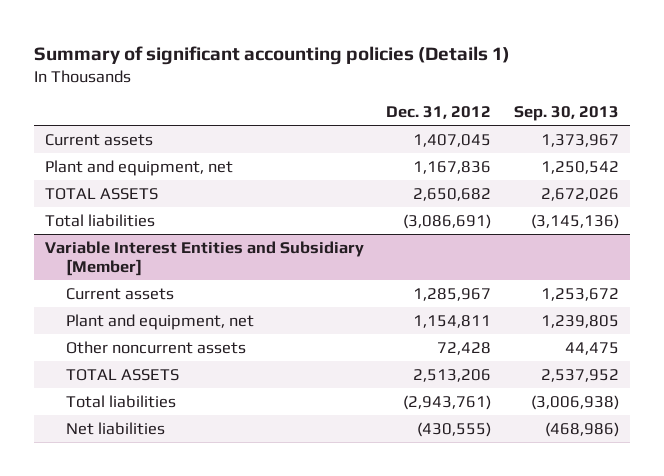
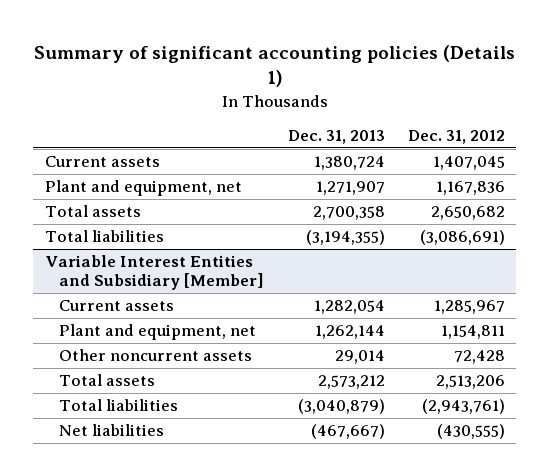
[513,106,619,122] Sep. 30, 2013 -> none
none -> [287,130,385,145] Dec. 31, 2013
[45,187,159,200] TOTAL ASSETS -> [44,205,141,218] Total assets
[65,368,179,381] TOTAL ASSETS -> [59,374,156,387] Total assets

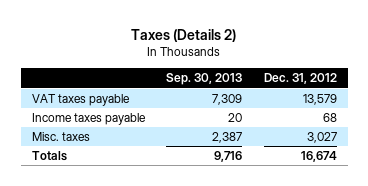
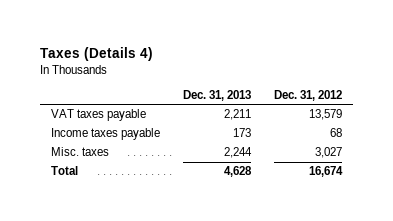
[131,28,237,42] Taxes (Details 2) -> [40,47,154,62] Taxes (Details 4)
[166,73,243,86] Sep. 30, 2013 -> none
none -> [183,89,252,101] Dec. 31, 2013
[31,151,67,162] Totals -> [51,166,79,176] Total

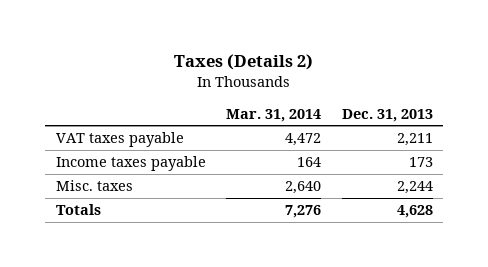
[40,47,154,62] Taxes (Details 4) -> [174,54,314,71] Taxes (Details 2)
[273,89,342,101] Dec. 31, 2012 -> none
none -> [226,108,322,122] Mar. 31, 2014
[51,166,79,176] Total -> [55,204,101,216] Totals

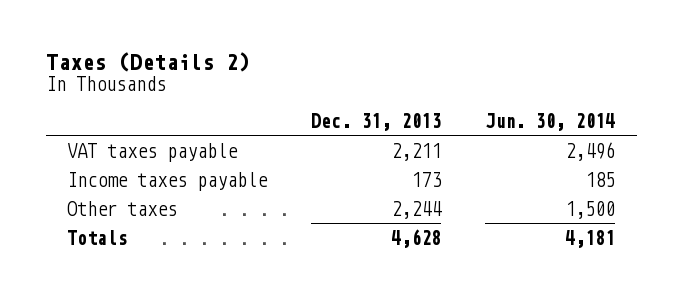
[226,108,322,122] Mar. 31, 2014 -> none
none -> [484,113,615,132] Jun. 30, 2014
[55,180,133,192] Misc. taxes -> [67,200,178,216] Other taxes

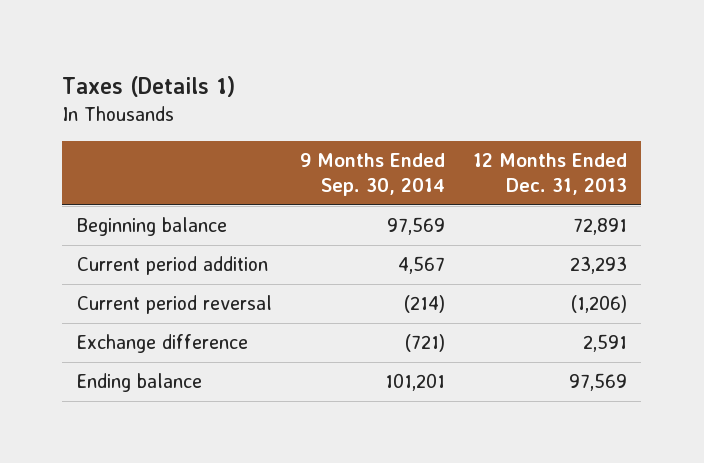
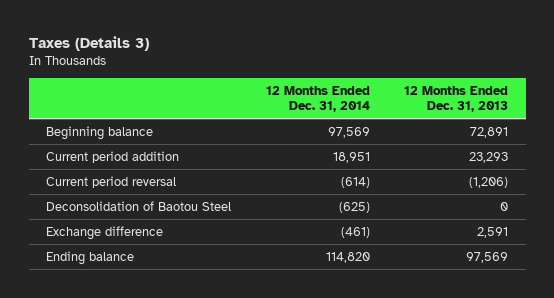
[62,75,236,97] Taxes (Details 1) -> [28,36,149,52] Taxes (Details 3)
[299,152,445,196] 9 Months Ended Sep. 30, 2014 -> none
none -> [265,85,370,113] 12 Months Ended Dec. 31, 2014
none -> [46,200,232,211] Deconsolidation of Baotou Steel

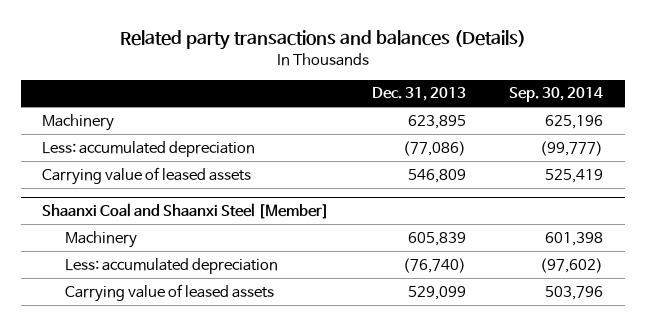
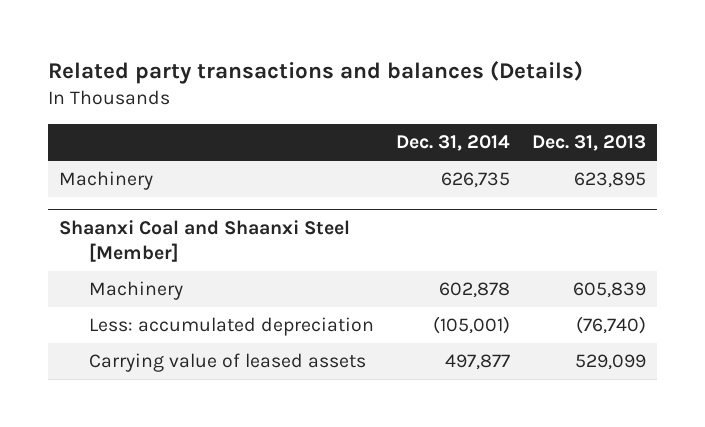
[509,87,604,103] Sep. 30, 2014 -> none
none -> [395,135,510,152] Dec. 31, 2014
[42,140,256,157] Less: accumulated depreciation -> none
[42,166,252,185] Carrying value of leased assets -> none

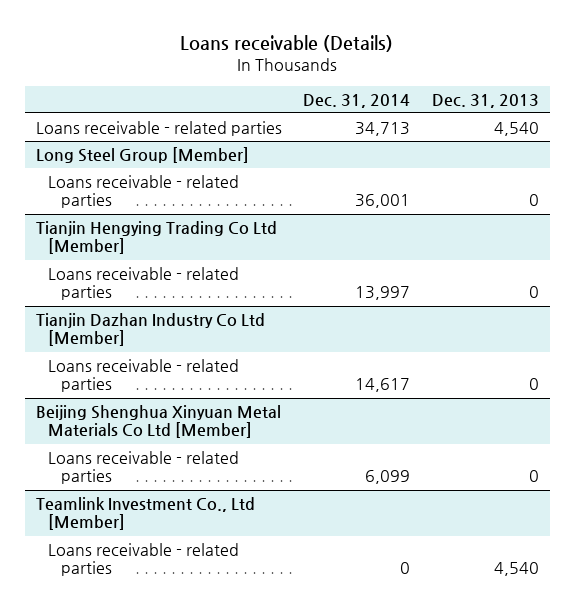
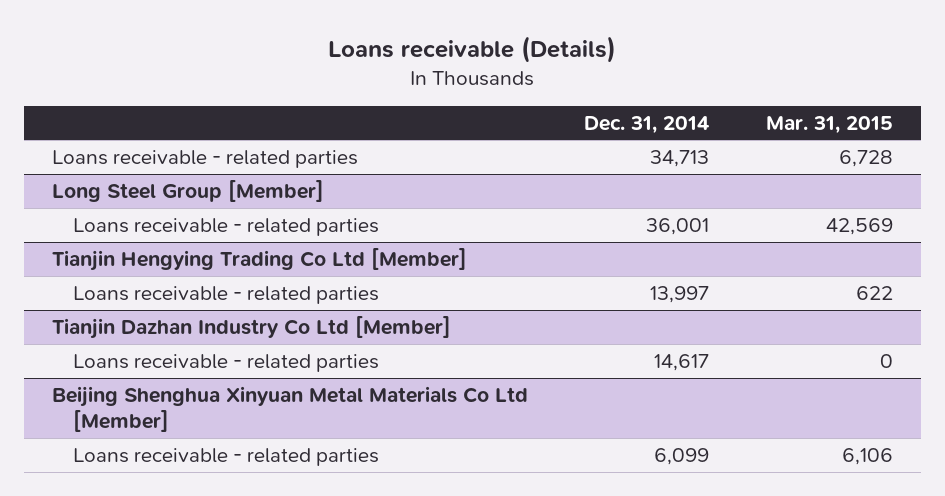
[431,93,539,108] Dec. 31, 2013 -> none
none -> [765,115,893,134] Mar. 31, 2015
[35,496,255,531] Teamlink Investment Co., Ltd [Member] -> none
[48,542,240,577] Loans receivable - related parties -> none

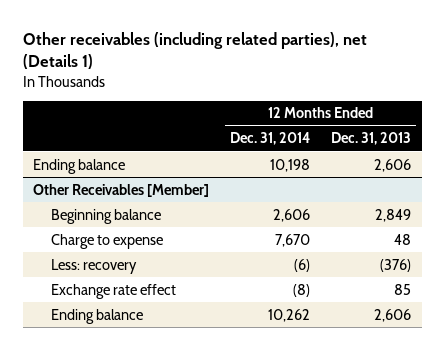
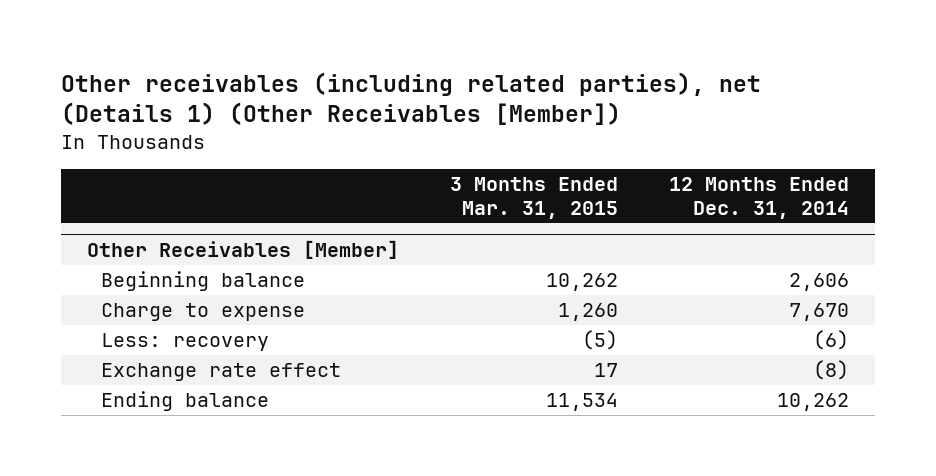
[22,32,367,70] Other receivables (including related parties), net (Details 1) -> [61,71,762,126] Other receivables (including related parties), net (Details 1) (Other Receivables [Member])
[331,132,412,146] Dec. 31, 2013 -> none
none -> [449,177,618,219] 3 Months Ended Mar. 31, 2015
[33,158,126,174] Ending balance -> none

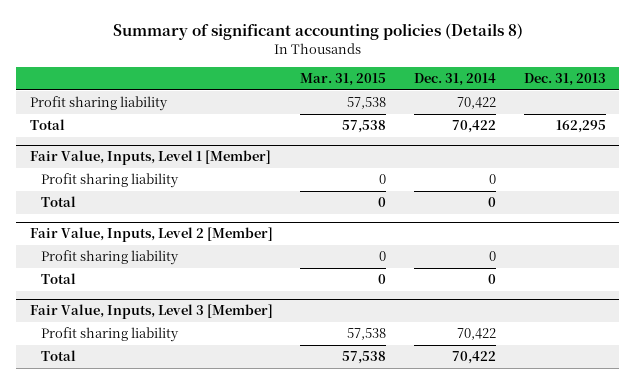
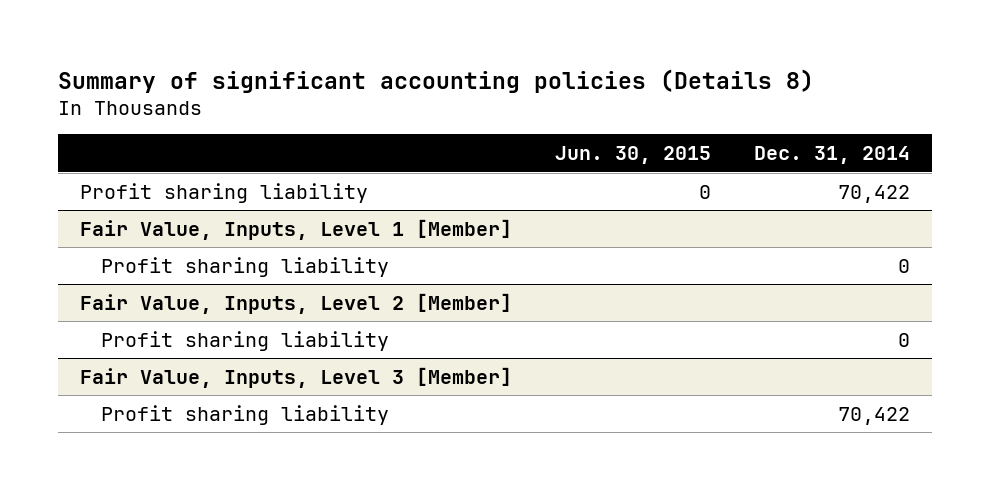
[300,73,387,87] Mar. 31, 2015 -> none
[523,73,606,87] Dec. 31, 2013 -> none
none -> [555,146,712,165] Jun. 30, 2015
[29,119,65,131] Total -> none
[40,196,76,208] Total -> none
[40,273,76,285] Total -> none
[40,350,76,362] Total -> none

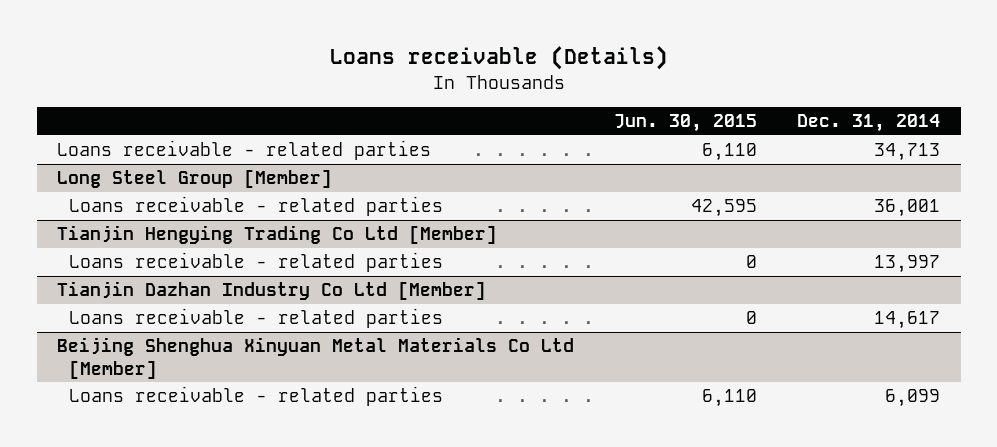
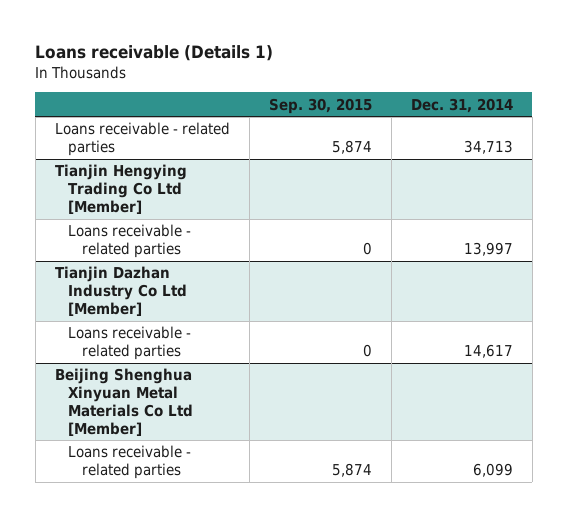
[329,46,668,71] Loans receivable (Details) -> [35,44,274,61] Loans receivable (Details 1)
[614,114,758,133] Jun. 30, 2015 -> none
none -> [268,97,372,114] Sep. 30, 2015
[56,169,332,189] Long Steel Group [Member] -> none
[69,196,444,217] Loans receivable - related parties -> none

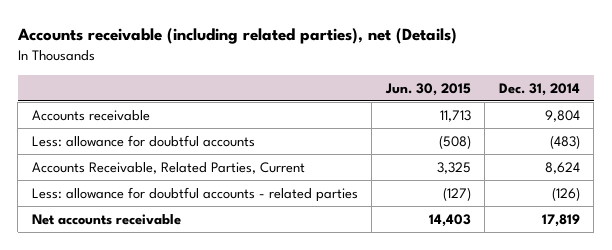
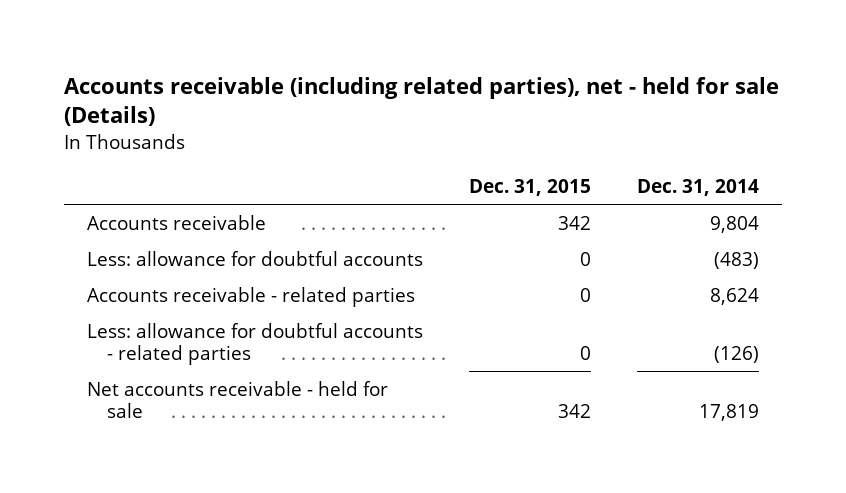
[16,28,457,45] Accounts receivable (including related parties), net (Details) -> [64,76,780,127] Accounts receivable (including related parties), net - held for sale (Details)
[384,82,471,96] Jun. 30, 2015 -> none
none -> [469,178,592,196] Dec. 31, 2015
[31,161,305,174] Accounts Receivable, Related Parties, Current -> [87,286,416,307] Accounts receivable - related parties
[31,213,181,225] Net accounts receivable -> [87,380,389,419] Net accounts receivable - held for sale

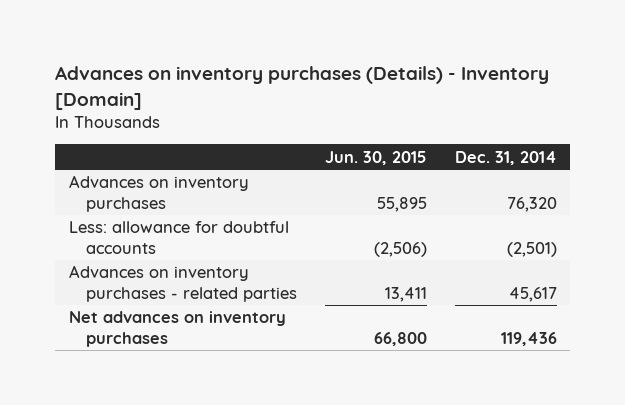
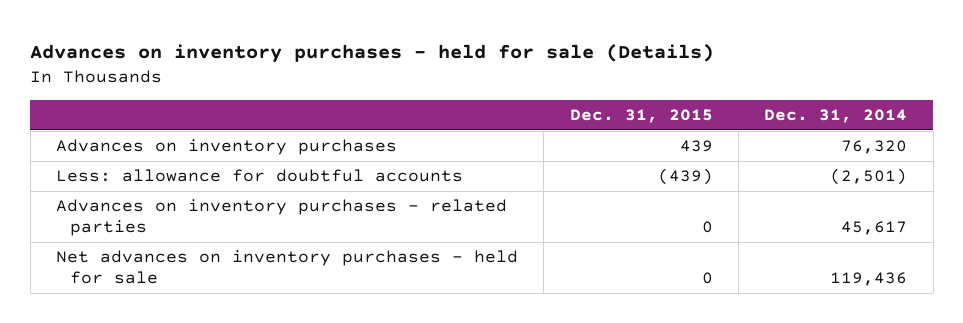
[54,66,549,110] Advances on inventory purchases (Details) - Inventory [Domain] -> [30,43,715,63] Advances on inventory purchases - held for sale (Details)
[324,150,427,165] Jun. 30, 2015 -> none
none -> [569,108,713,123] Dec. 31, 2015
[68,311,286,347] Net advances on inventory purchases -> [55,250,518,285] Net advances on inventory purchases - held for sale

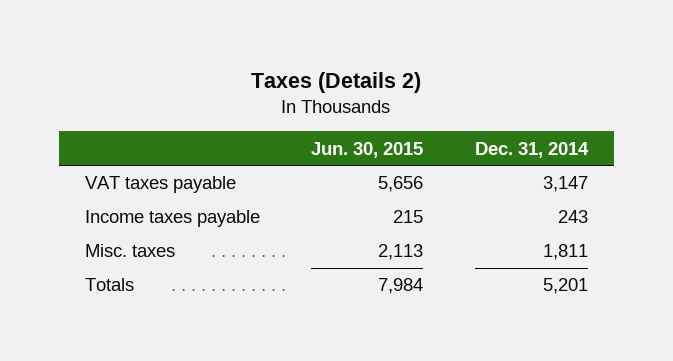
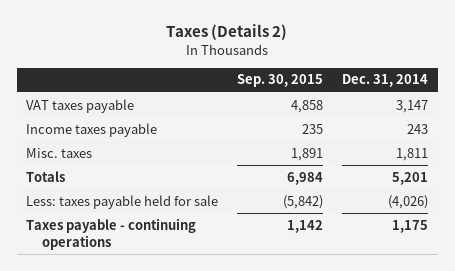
[311,141,424,158] Jun. 30, 2015 -> none
none -> [237,74,324,88] Sep. 30, 2015
none -> [26,194,219,209] Less: taxes payable held for sale
none -> [26,217,197,250] Taxes payable - continuing operations

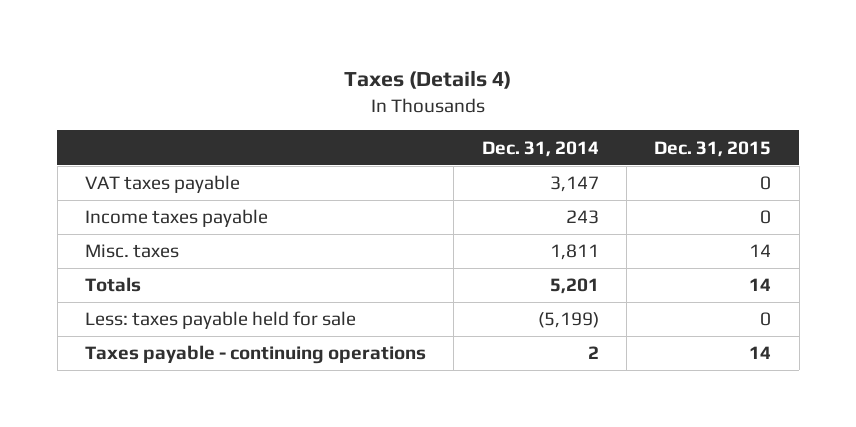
[166,23,288,40] Taxes (Details 2) -> [344,70,512,90] Taxes (Details 4)
[237,74,324,88] Sep. 30, 2015 -> none
none -> [654,140,772,157] Dec. 31, 2015
[388,194,429,209] (4,026) -> [537,312,599,329] (5,199)
[392,219,429,233] 1,175 -> [587,346,599,360] 2

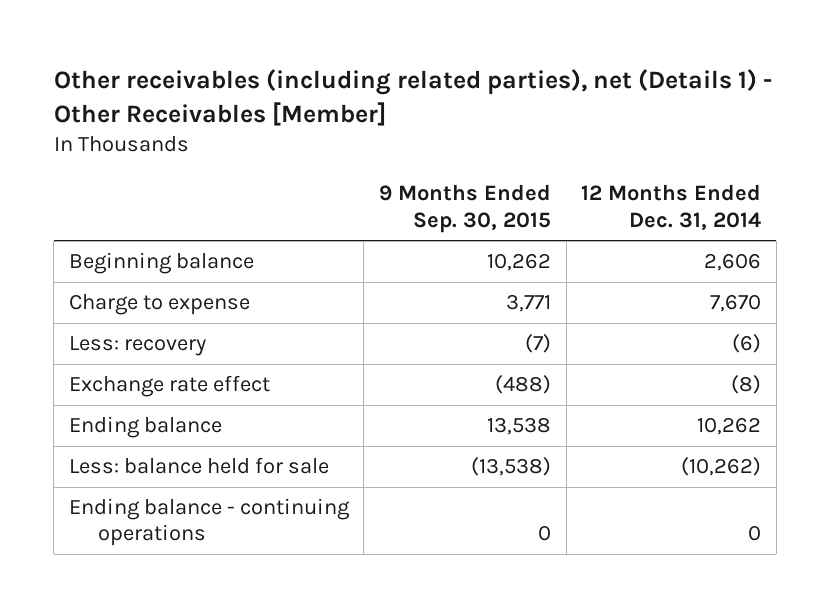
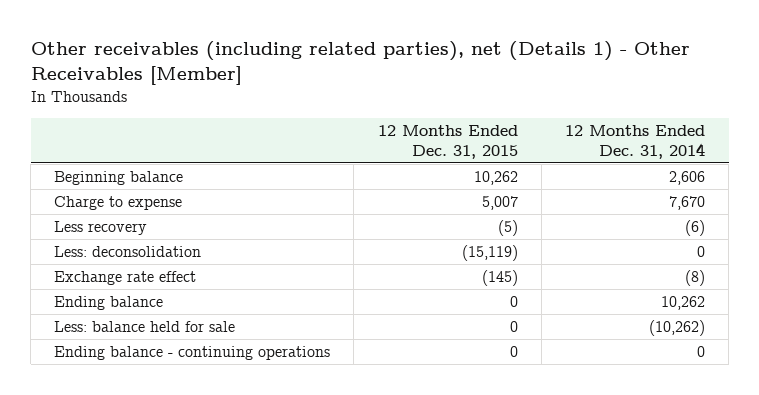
[378,184,551,233] 9 Months Ended Sep. 30, 2015 -> none
none -> [377,125,518,159] 12 Months Ended Dec. 31, 2015
[68,336,206,357] Less: recovery -> [54,221,148,236] Less recovery
none -> [54,246,202,258] Less: deconsolidation

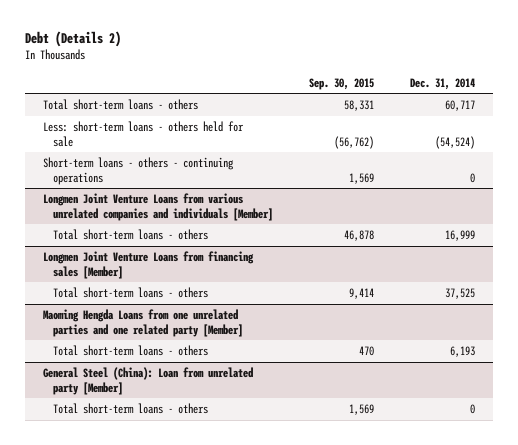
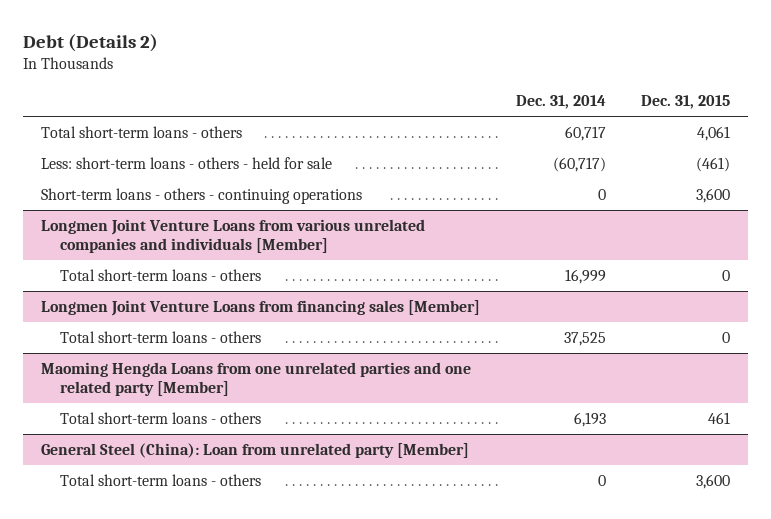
[309,77,375,90] Sep. 30, 2015 -> none
none -> [641,94,731,109] Dec. 31, 2015
[42,121,244,147] Less: short-term loans - others held for sale -> [40,156,332,169] Less: short-term loans - others - held for sale
[435,135,476,149] (54,524) -> [552,156,606,172] (60,717)

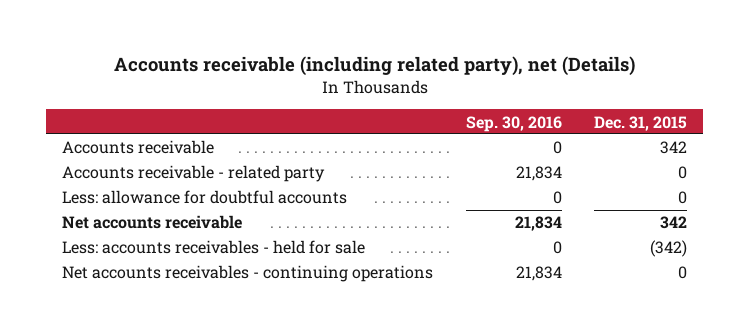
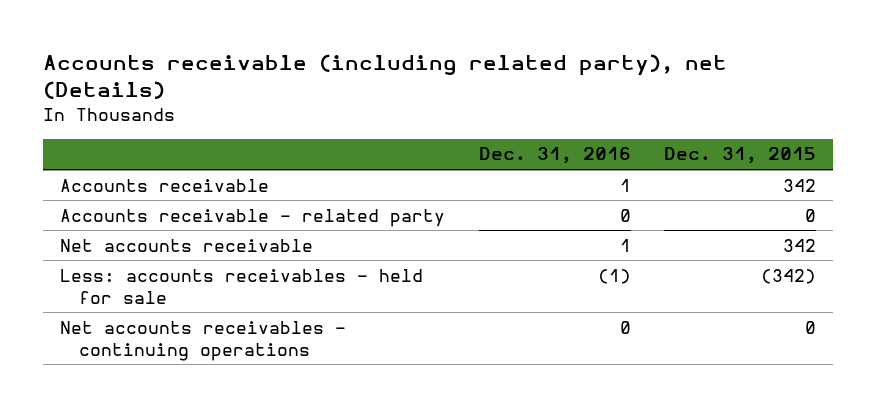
[465,115,562,132] Sep. 30, 2016 -> none
none -> [478,147,631,165] Dec. 31, 2016
[62,190,348,205] Less: allowance for doubtful accounts -> none

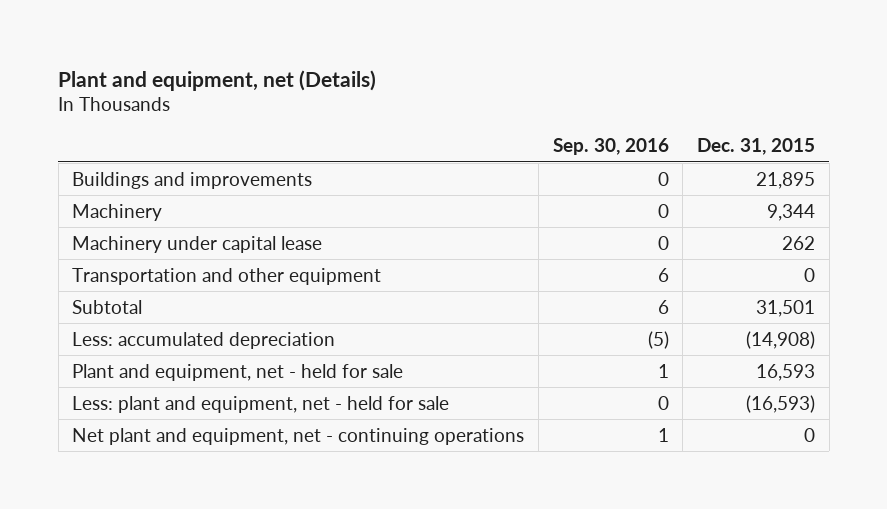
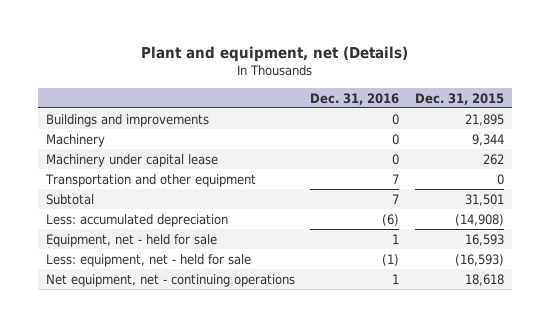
[552,138,669,156] Sep. 30, 2016 -> none
none -> [310,92,400,105] Dec. 31, 2016
[72,363,404,381] Plant and equipment, net - held for sale -> [45,233,217,247] Equipment, net - held for sale
[72,395,450,413] Less: plant and equipment, net - held for sale -> [45,253,251,267] Less: equipment, net - held for sale
[72,427,525,445] Net plant and equipment, net - continuing operations -> [45,273,295,287] Net equipment, net - continuing operations
[804,427,816,442] 0 -> [464,273,504,286] 18,618

